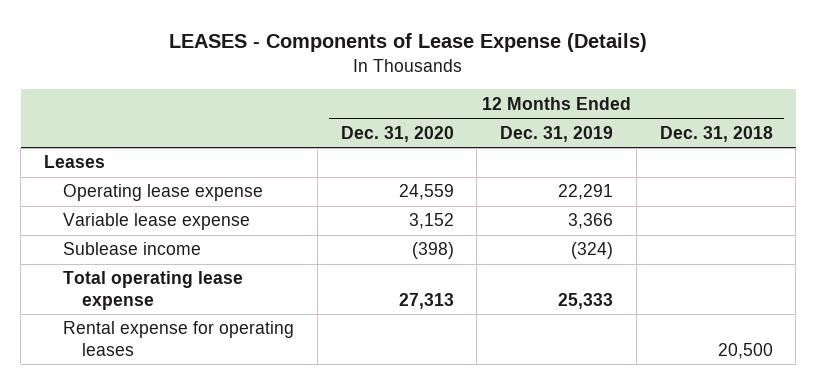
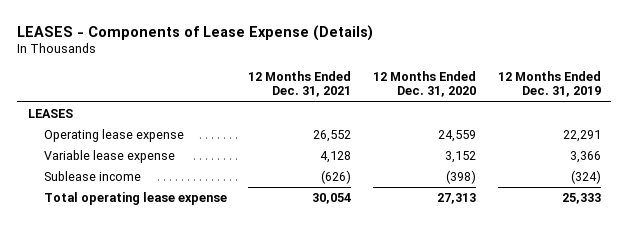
[659,125,773,142] Dec. 31, 2018 -> none
none -> [248,70,352,98] 12 Months Ended Dec. 31, 2021
[44,155,106,169] Leases -> [27,109,73,119] LEASES
[63,321,295,356] Rental expense for operating leases -> none

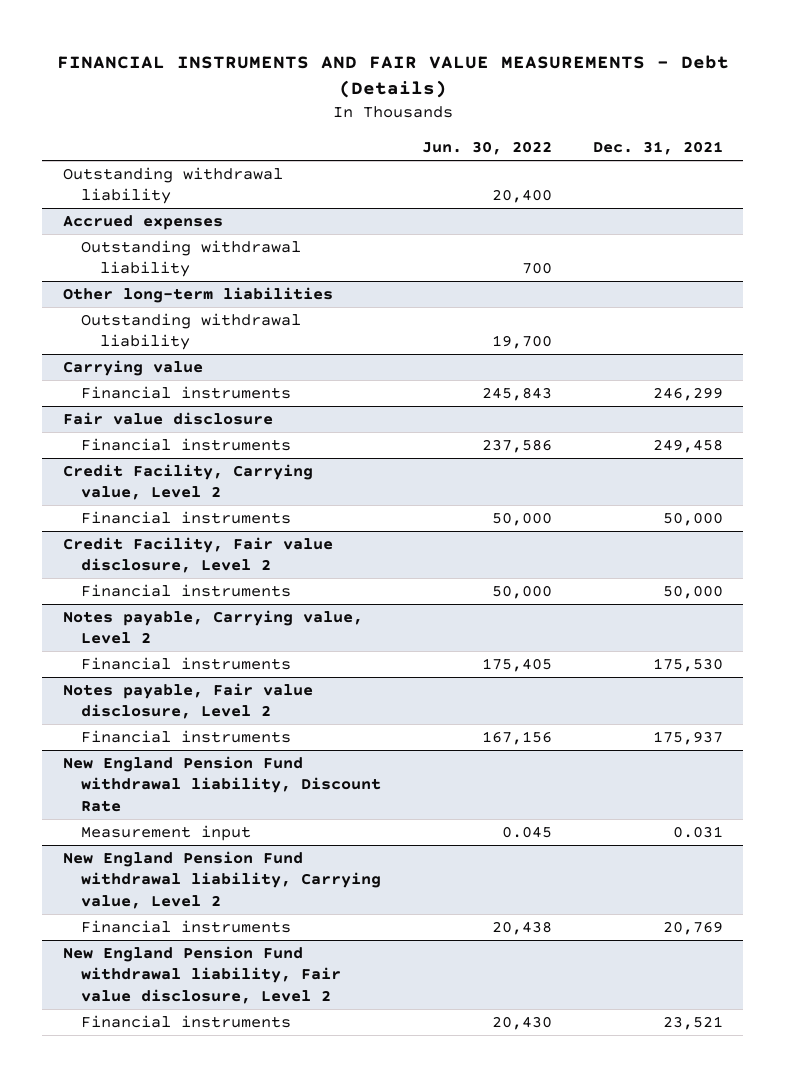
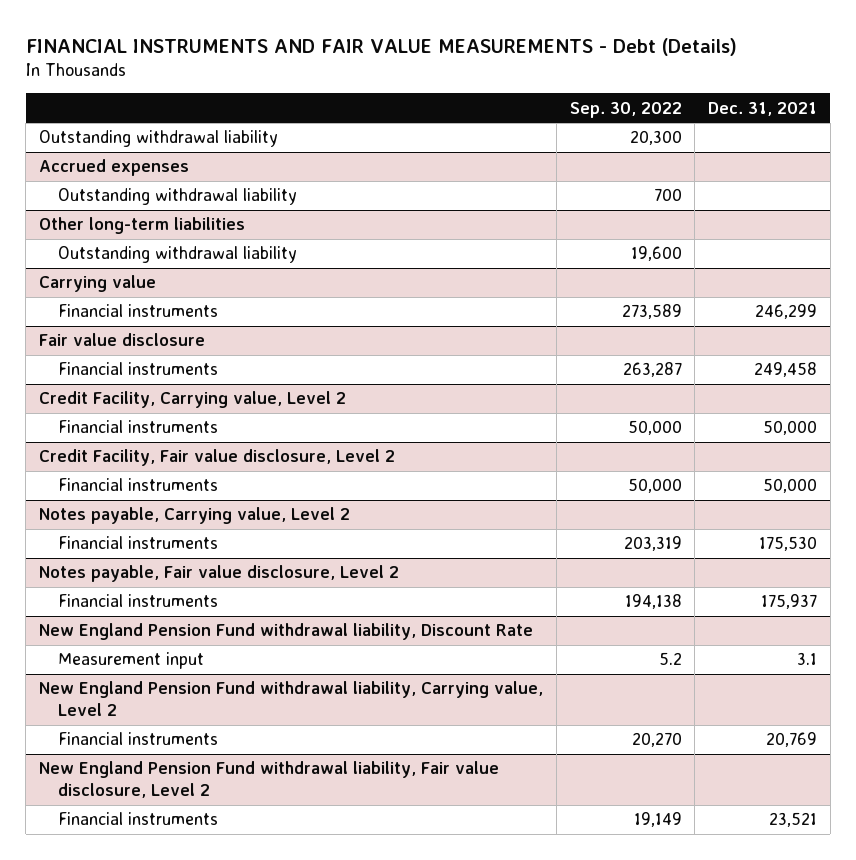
[422,140,553,155] Jun. 30, 2022 -> none
none -> [569,101,682,118] Sep. 30, 2022
[672,826,723,839] 0.031 -> [796,652,817,666] 3.1

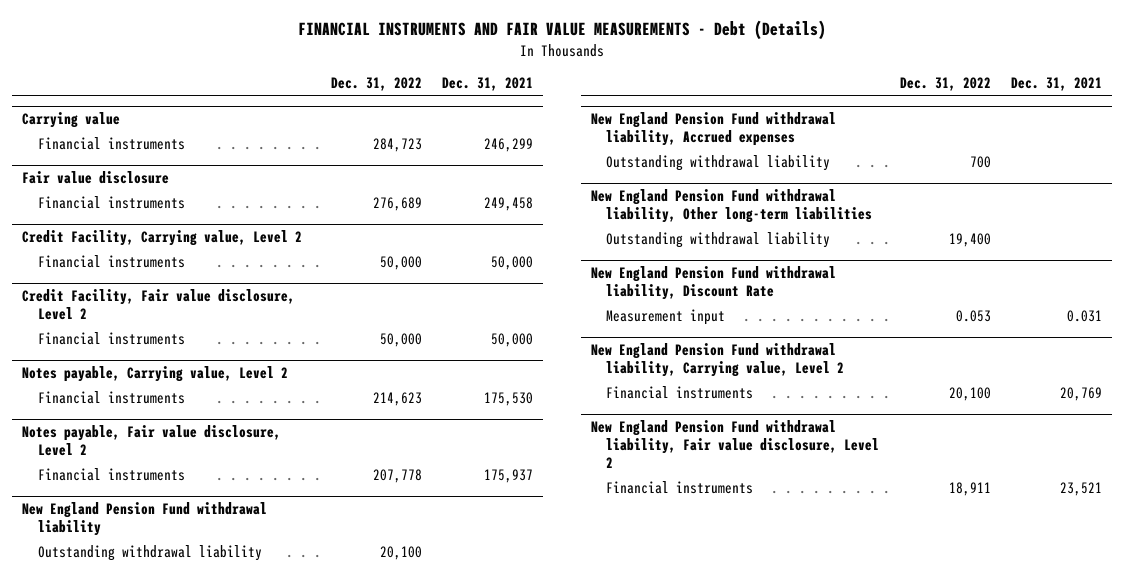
[569,101,682,118] Sep. 30, 2022 -> none
none -> [330,77,422,92] Dec. 31, 2022
[39,130,279,148] Outstanding withdrawal liability -> none
[39,159,190,177] Accrued expenses -> none
[57,188,297,206] Outstanding withdrawal liability -> none
[39,217,246,235] Other long-term liabilities -> none
[57,246,297,264] Outstanding withdrawal liability -> none
none -> [22,501,268,536] New England Pension Fund withdrawal liability
none -> [37,544,262,561] Outstanding withdrawal liability
none -> [591,111,837,146] New England Pension Fund withdrawal liability, Accrued expenses
none -> [606,154,831,171] Outstanding withdrawal liability
none -> [591,188,873,223] New England Pension Fund withdrawal liability, Other long-term liabilities
none -> [606,231,831,248] Outstanding withdrawal liability
[796,652,817,666] 3.1 -> [1067,309,1103,322] 0.031

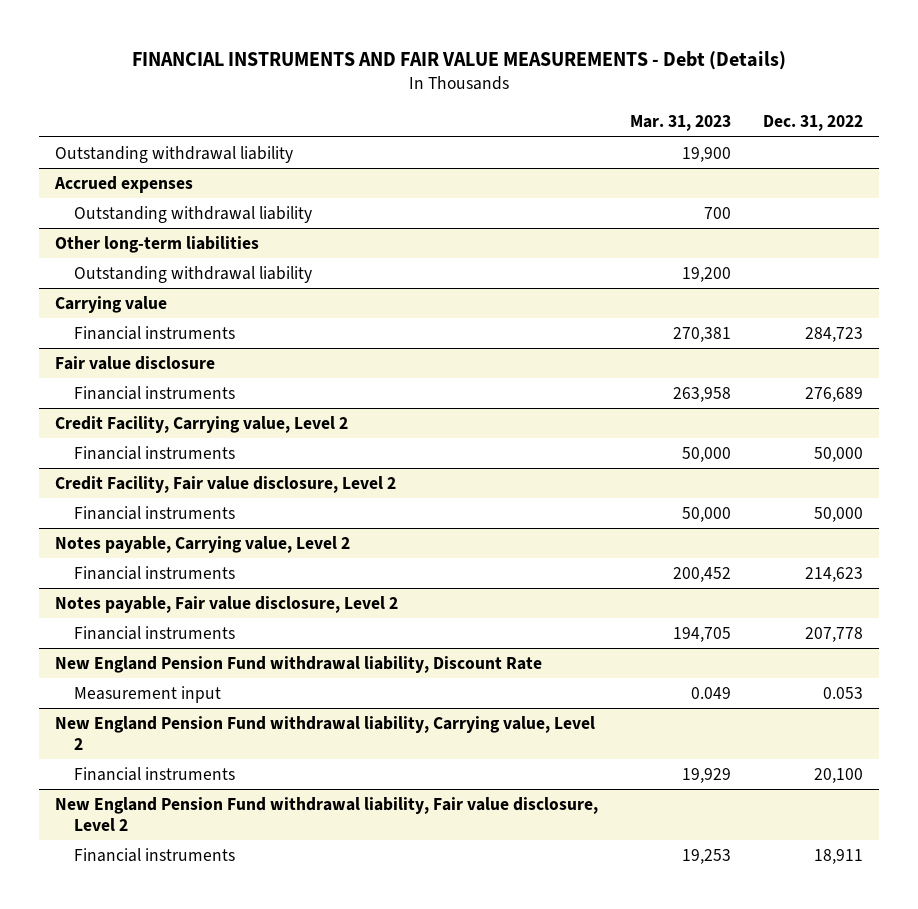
[442,77,534,92] Dec. 31, 2021 -> none
none -> [629,115,731,132] Mar. 31, 2023
none -> [54,145,293,163] Outstanding withdrawal liability
none -> [53,175,193,193] Accrued expenses
none -> [74,205,313,223] Outstanding withdrawal liability
none -> [54,235,259,253] Other long-term liabilities
none -> [74,265,313,283] Outstanding withdrawal liability
[22,501,268,536] New England Pension Fund withdrawal liability -> none
[37,544,262,561] Outstanding withdrawal liability -> none
[591,111,837,146] New England Pension Fund withdrawal liability, Accrued expenses -> none
[606,154,831,171] Outstanding withdrawal liability -> none
[591,188,873,223] New England Pension Fund withdrawal liability, Other long-term liabilities -> none
[606,231,831,248] Outstanding withdrawal liability -> none

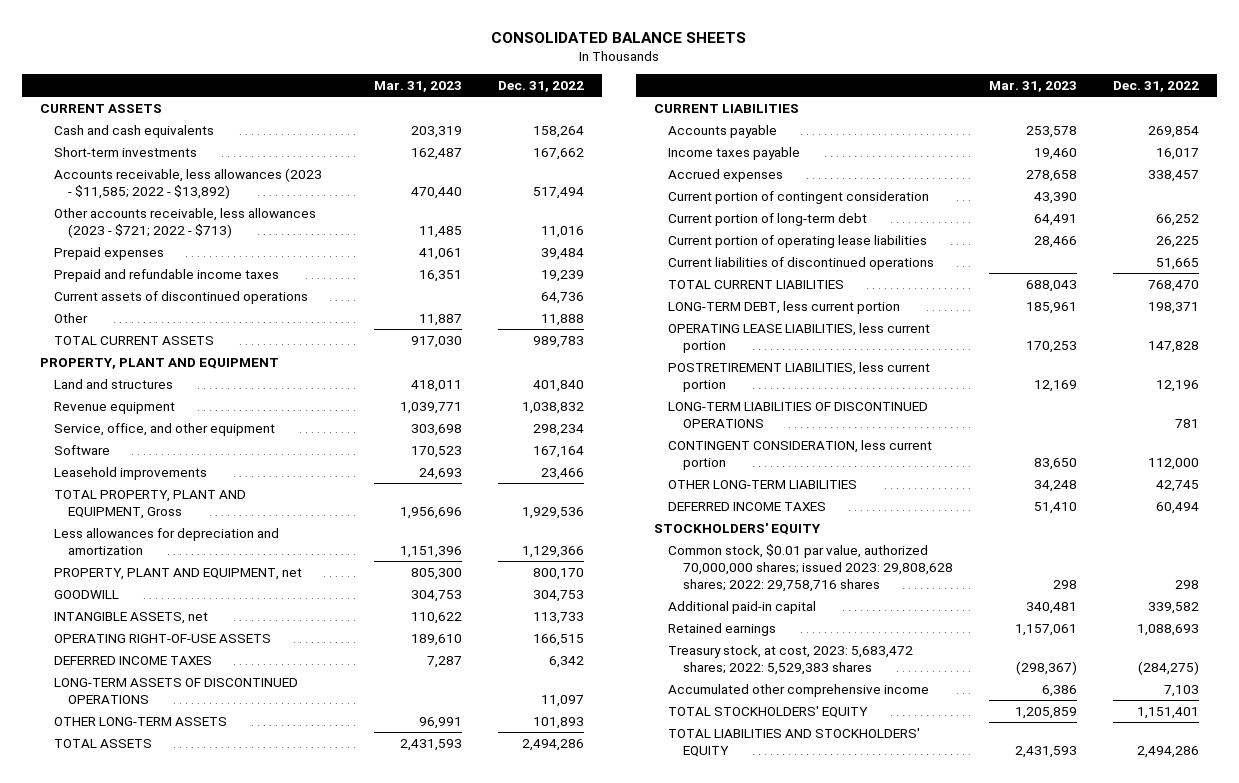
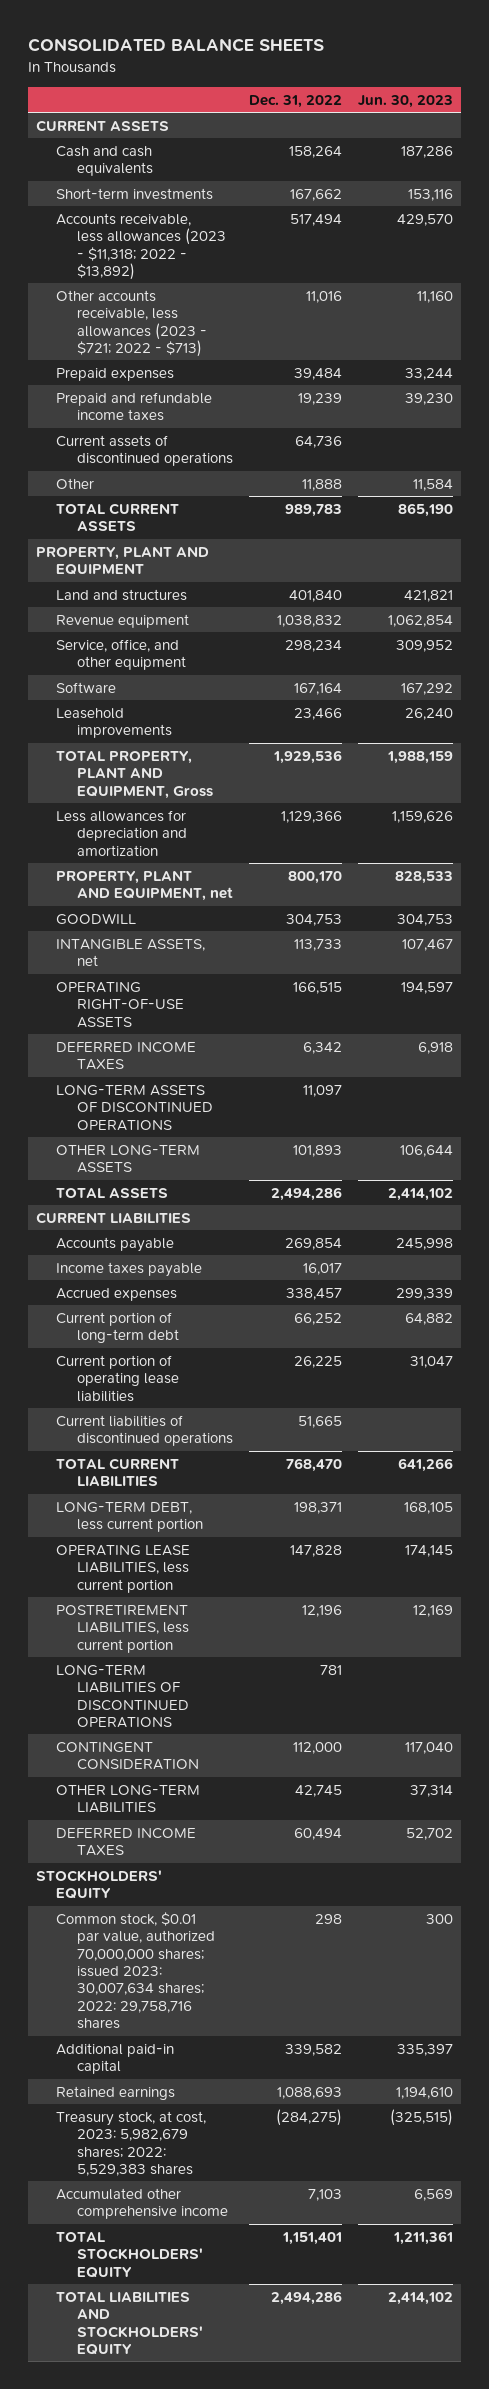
[374,81,463,93] Mar. 31, 2023 -> none
none -> [358,94,454,108] Jun. 30, 2023
[53,167,322,199] Accounts receivable, less allowances (2023 - $11,585; 2022 - $13,892) -> [56,212,226,281] Accounts receivable, less allowances (2023 - $11,318; 2022 - $13,892)
[668,190,930,204] Current portion of contingent consideration -> none
[668,439,933,470] CONTINGENT CONSIDERATION, less current portion -> [56,1741,199,1771] CONTINGENT CONSIDERATION
[668,543,953,592] Common stock, $0.01 par value, authorized 70,000,000 shares; issued 2023: 29,808,628 shares; 2022: 29,758,716 shares -> [56,1911,215,2030] Common stock, $0.01 par value, authorized 70,000,000 shares; issued 2023: 30,007,634 shares; 2022: 29,758,716 shares
[668,644,914,675] Treasury stock, at cost, 2023: 5,683,472 shares; 2022: 5,529,383 shares -> [56,2110,207,2177] Treasury stock, at cost, 2023: 5,982,679 shares; 2022: 5,529,383 shares

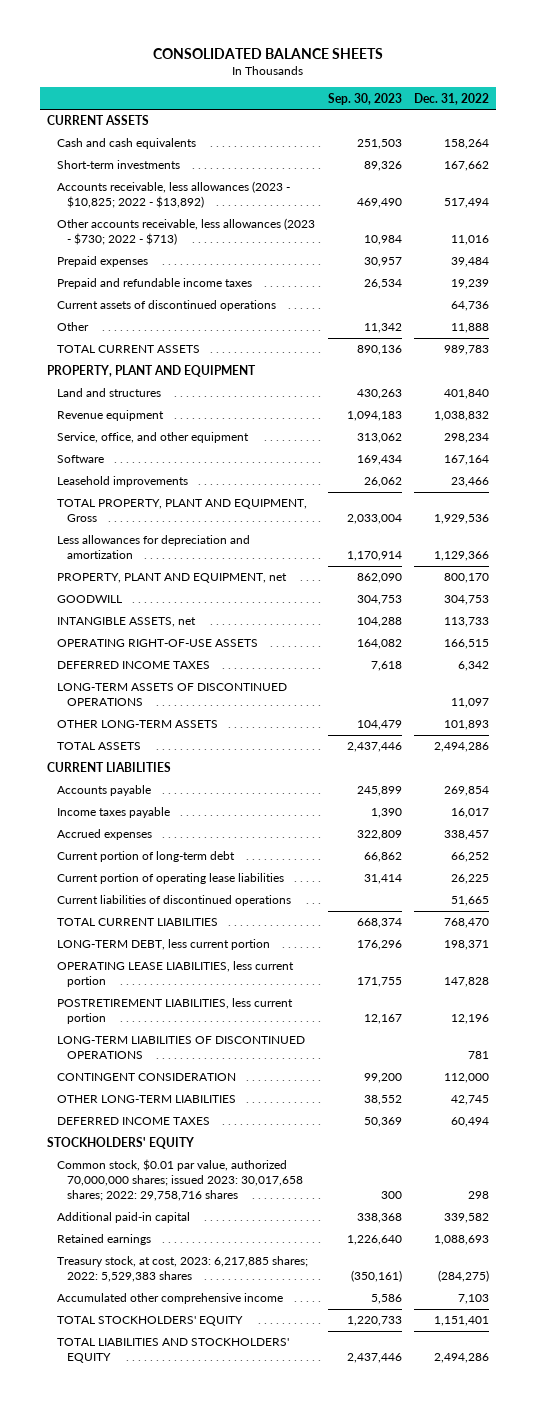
[358,94,454,108] Jun. 30, 2023 -> none
none -> [327,92,402,105] Sep. 30, 2023
[56,212,226,281] Accounts receivable, less allowances (2023 - $11,318; 2022 - $13,892) -> [56,181,290,209] Accounts receivable, less allowances (2023 - $10,825; 2022 - $13,892)
[56,289,207,358] Other accounts receivable, less allowances (2023 - $721; 2022 - $713) -> [56,218,315,246] Other accounts receivable, less allowances (2023 - $730; 2022 - $713)
[56,1911,215,2030] Common stock, $0.01 par value, authorized 70,000,000 shares; issued 2023: 30,007,634 shares; 2022: 29,758,716 shares -> [56,1159,304,1202] Common stock, $0.01 par value, authorized 70,000,000 shares; issued 2023: 30,017,658 shares; 2022: 29,758,716 shares
[56,2110,207,2177] Treasury stock, at cost, 2023: 5,982,679 shares; 2022: 5,529,383 shares -> [56,1256,308,1283] Treasury stock, at cost, 2023: 6,217,885 shares; 2022: 5,529,383 shares

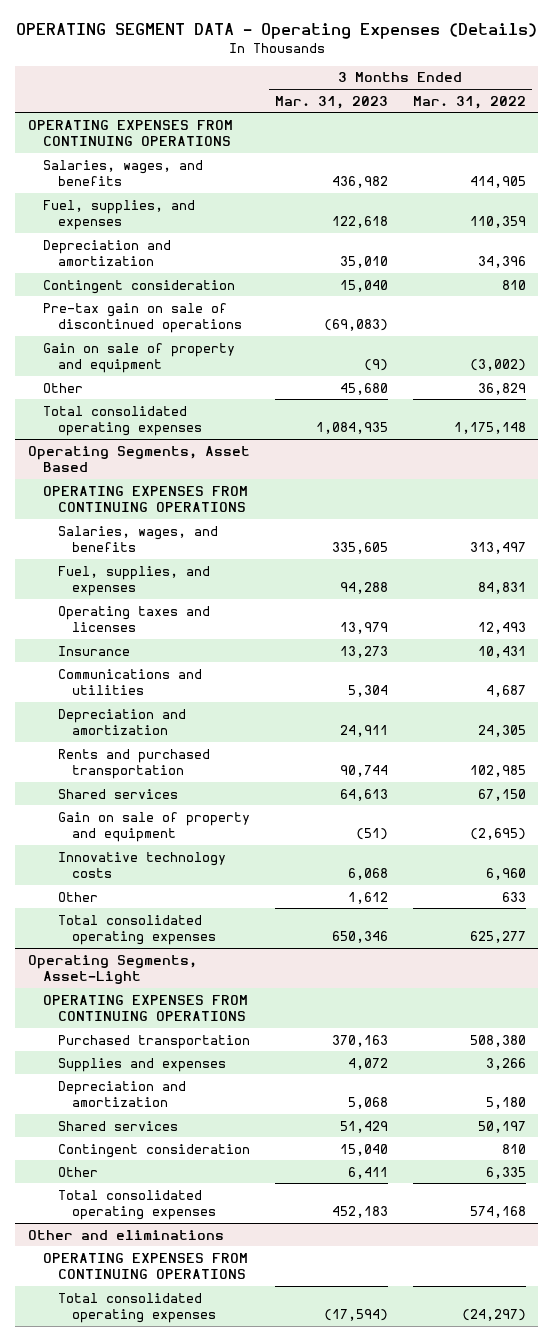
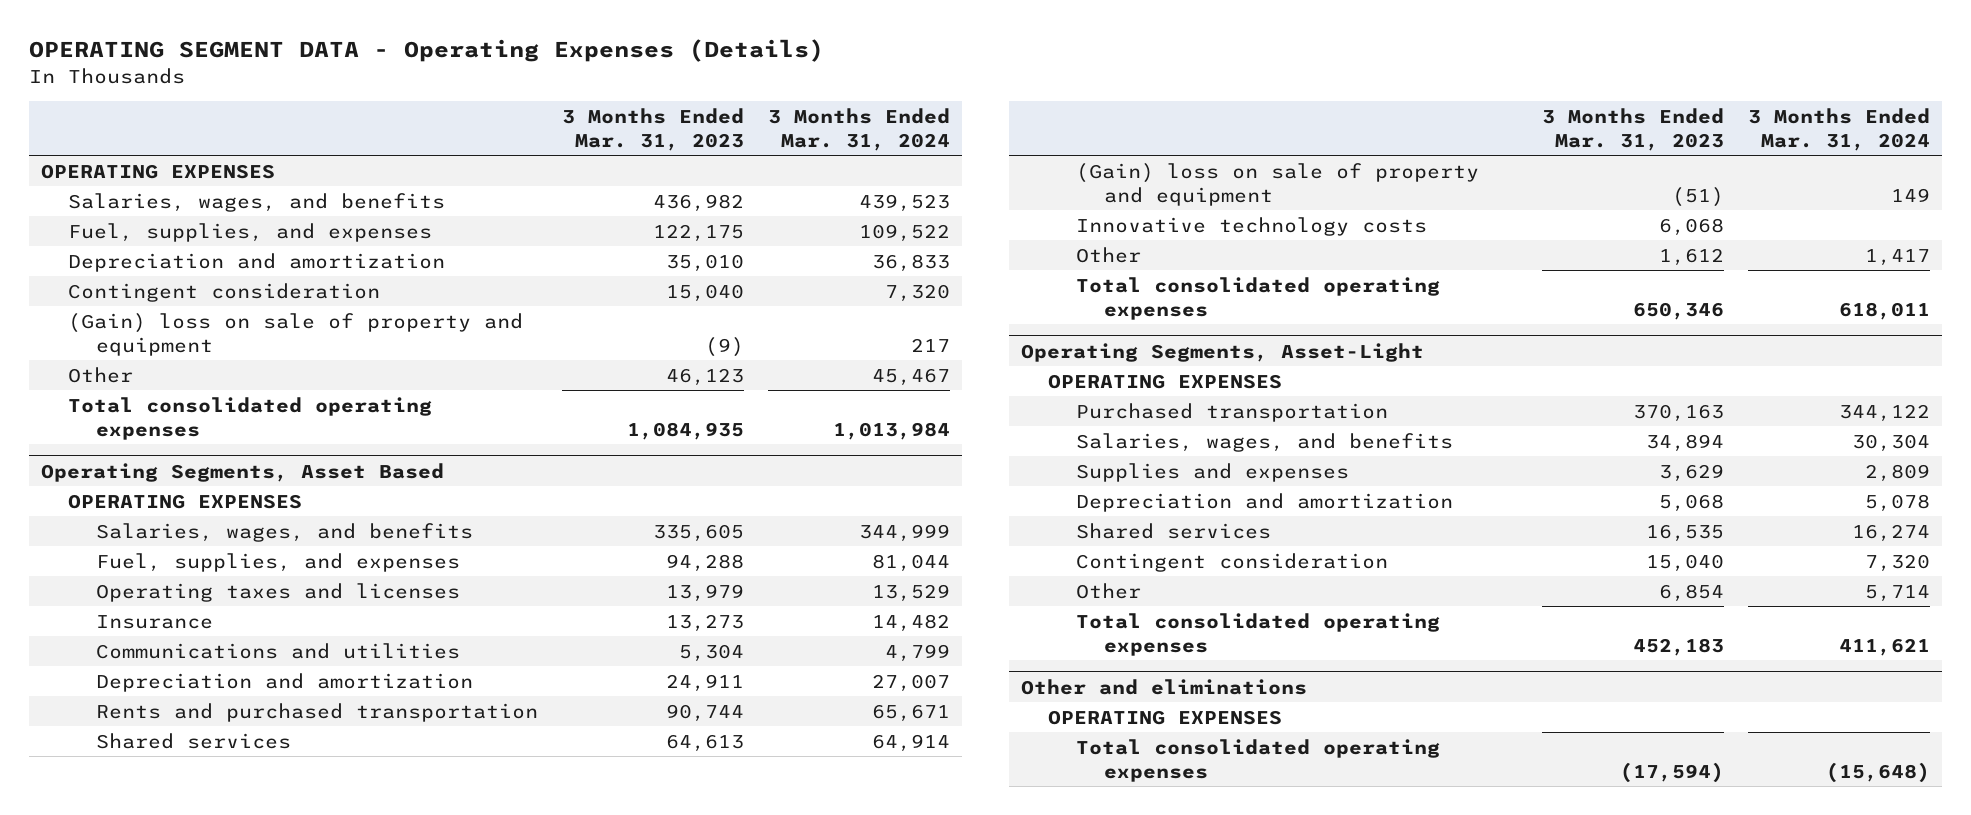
[412,95,526,109] Mar. 31, 2022 -> none
none -> [768,107,951,151] 3 Months Ended Mar. 31, 2024
[27,119,233,146] OPERATING EXPENSES FROM CONTINUING OPERATIONS -> [40,163,275,179] OPERATING EXPENSES
[331,215,388,228] 122,618 -> [653,223,745,242] 122,175
[42,302,242,333] Pre-tax gain on sale of discontinued operations -> none
[42,342,235,373] Gain on sale of property and equipment -> [68,312,524,356] (Gain) loss on sale of property and equipment
[339,382,388,395] 45,680 -> [666,367,745,386] 46,123
[42,485,248,512] OPERATING EXPENSES FROM CONTINUING OPERATIONS -> [68,493,303,509] OPERATING EXPENSES
[57,811,250,842] Gain on sale of property and equipment -> [1075,162,1479,206] (Gain) loss on sale of property and equipment
[42,994,248,1021] OPERATING EXPENSES FROM CONTINUING OPERATIONS -> [1048,373,1283,389] OPERATING EXPENSES
none -> [1075,432,1453,452] Salaries, wages, and benefits
[347,1057,388,1070] 4,072 -> [1659,463,1725,482] 3,629
[339,1120,388,1133] 51,429 -> [1646,523,1725,542] 16,535
[347,1166,388,1179] 6,411 -> [1659,583,1725,602] 6,854
[42,1252,248,1279] OPERATING EXPENSES FROM CONTINUING OPERATIONS -> [1048,709,1283,725] OPERATING EXPENSES

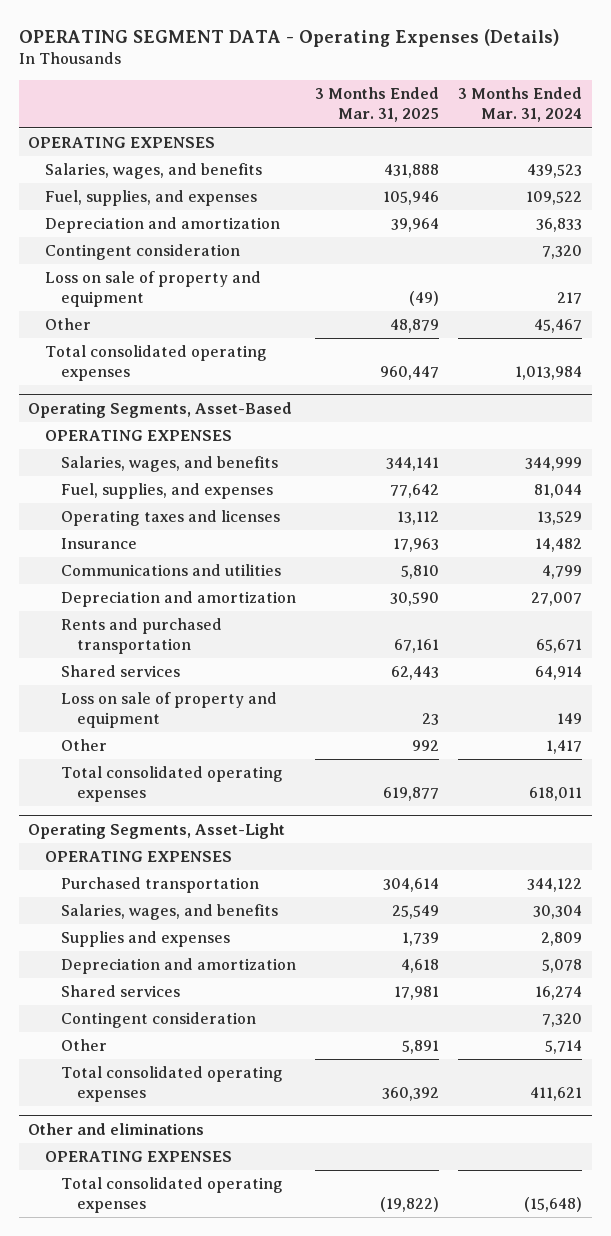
[562,107,745,151] 3 Months Ended Mar. 31, 2023 -> none
none -> [315,87,440,123] 3 Months Ended Mar. 31, 2025
[68,312,524,356] (Gain) loss on sale of property and equipment -> [44,271,261,308] Loss on sale of property and equipment
[40,462,444,482] Operating Segments, Asset Based -> [28,402,293,419] Operating Segments, Asset-Based
[1075,216,1427,236] Innovative technology costs -> none
[1075,162,1479,206] (Gain) loss on sale of property and equipment -> [60,692,277,729] Loss on sale of property and equipment

